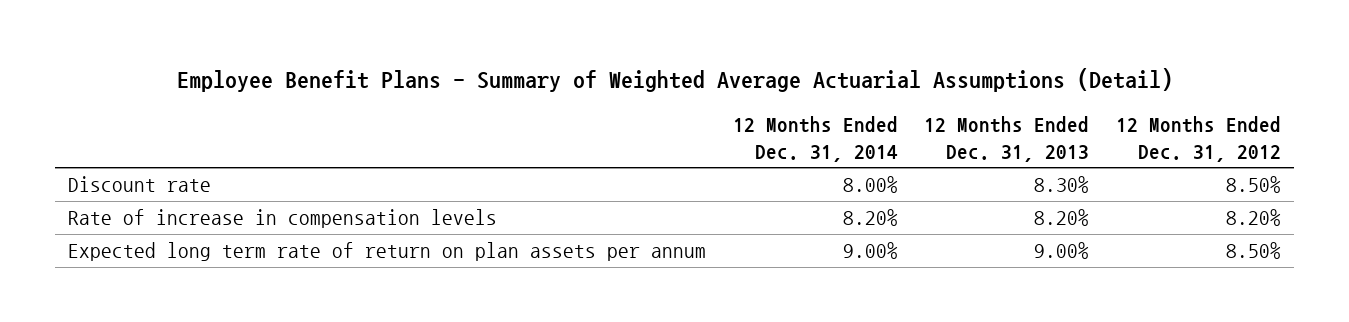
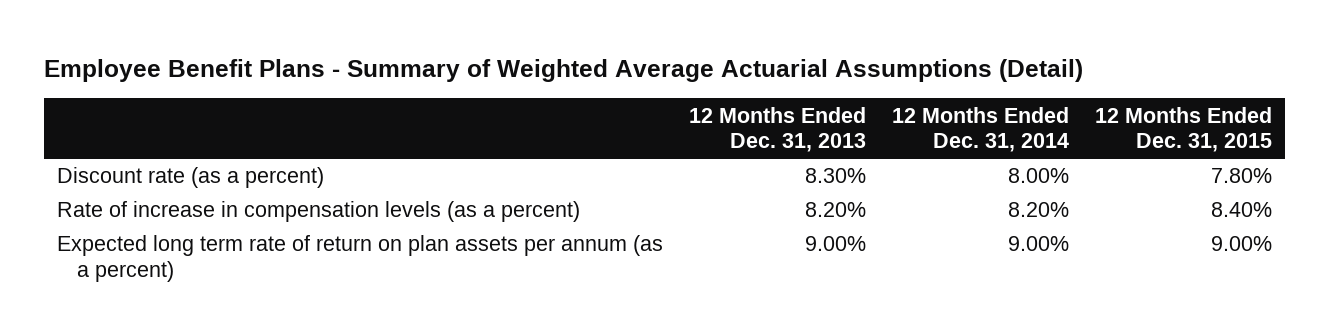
[1115,115,1281,162] 12 Months Ended Dec. 31, 2012 -> none
none -> [1095,106,1273,153] 12 Months Ended Dec. 31, 2015
[68,176,212,193] Discount rate -> [56,167,324,189] Discount rate (as a percent)
[68,209,498,229] Rate of increase in compensation levels -> [56,201,580,223] Rate of increase in compensation levels (as a percent)
[68,242,707,262] Expected long term rate of return on plan assets per annum -> [56,235,663,283] Expected long term rate of return on plan assets per annum (as a percent)

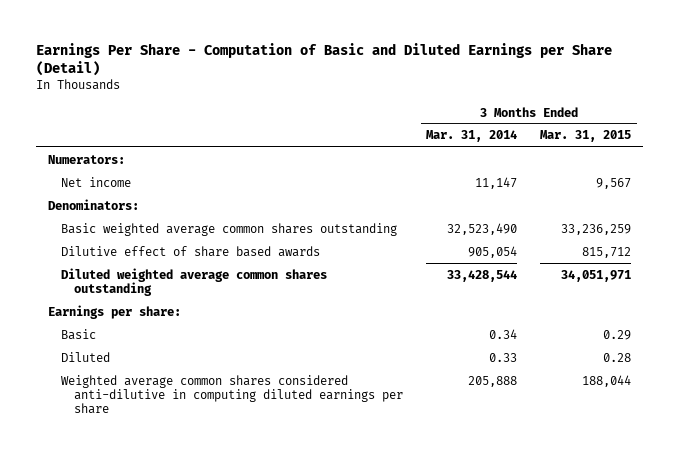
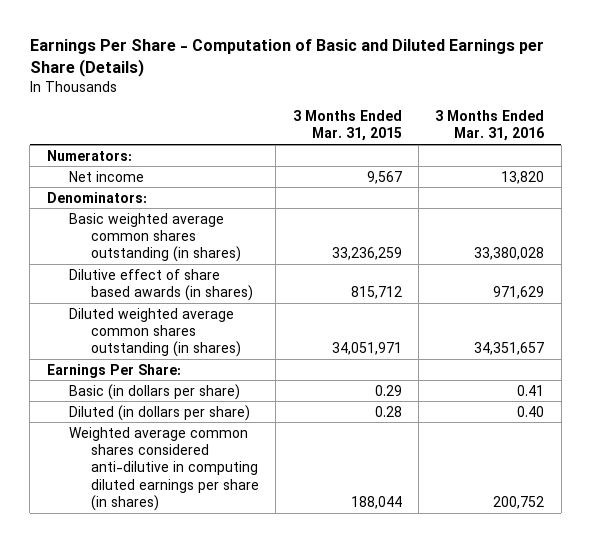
[36,42,613,77] Earnings Per Share - Computation of Basic and Diluted Earnings per Share (Detail) -> [29,39,544,77] Earnings Per Share - Computation of Basic and Diluted Earnings per Share (Details)
[426,130,518,143] Mar. 31, 2014 -> none
none -> [435,110,545,142] 3 Months Ended Mar. 31, 2016
[61,222,398,236] Basic weighted average common shares outstanding -> [68,212,241,263] Basic weighted average common shares outstanding (in shares)
[61,245,321,257] Dilutive effect of share based awards -> [68,268,253,301] Dilutive effect of share based awards (in shares)
[61,267,328,296] Diluted weighted average common shares outstanding -> [68,307,241,358] Diluted weighted average common shares outstanding (in shares)
[47,304,181,319] Earnings per share: -> [46,363,181,378] Earnings Per Share:
[61,328,97,340] Basic -> [68,383,240,400] Basic (in dollars per share)
[61,351,111,362] Diluted -> [68,404,250,421] Diluted (in dollars per share)
[61,374,404,415] Weighted average common shares considered anti-dilutive in computing diluted earnings per share -> [68,426,259,511] Weighted average common shares considered anti-dilutive in computing diluted earnings per share (in shares)

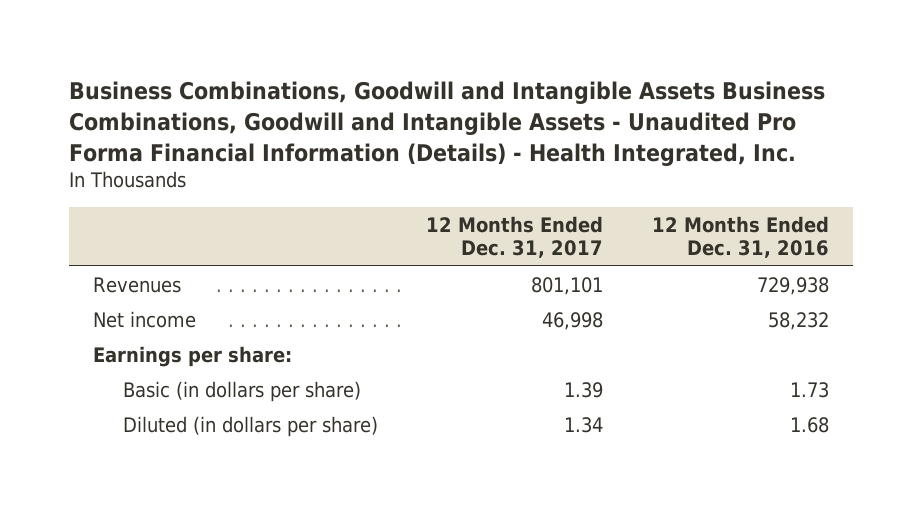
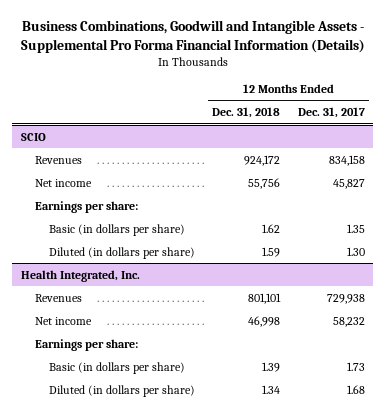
[68,81,825,166] Business Combinations, Goodwill and Intangible Assets Business Combinations, Goodwill and Intangible Assets - Unaudited Pro Forma Financial Information (Details) - Health Integrated, Inc. -> [20,19,365,53] Business Combinations, Goodwill and Intangible Assets - Supplemental Pro Forma Financial Information (Details)
[651,215,829,259] 12 Months Ended Dec. 31, 2016 -> none
none -> [212,107,281,119] Dec. 31, 2018
none -> [21,132,47,141] SCIO
[531,276,604,295] 801,101 -> [328,154,365,166] 834,158
[542,311,604,330] 46,998 -> [332,178,365,189] 45,827
[564,381,604,398] 1.39 -> [346,223,365,233] 1.35
[564,416,604,433] 1.34 -> [346,246,365,256] 1.30
none -> [21,269,141,282] Health Integrated, Inc.
none -> [35,293,83,302] Revenues
none -> [35,316,93,325] Net income
none -> [35,338,139,351] Earnings per share:
none -> [49,361,186,374] Basic (in dollars per share)
none -> [49,384,196,397] Diluted (in dollars per share)

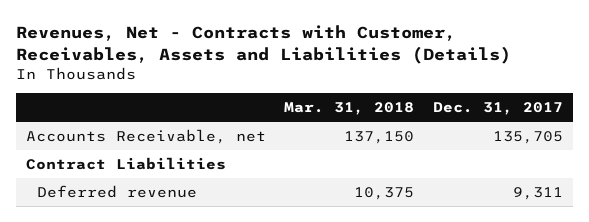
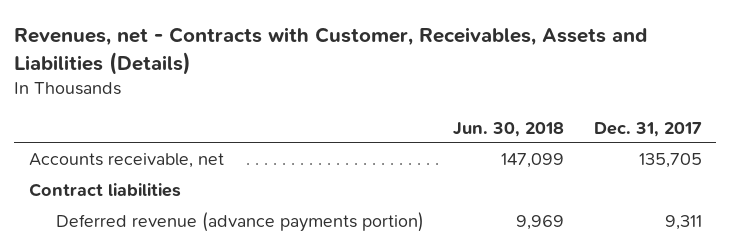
[16,24,512,64] Revenues, Net - Contracts with Customer, Receivables, Assets and Liabilities (Details) -> [14,27,648,76] Revenues, net - Contracts with Customer, Receivables, Assets and Liabilities (Details)
[284,101,415,115] Mar. 31, 2018 -> none
none -> [453,121,565,137] Jun. 30, 2018
[25,129,266,145] Accounts Receivable, net -> [29,153,225,169] Accounts receivable, net
[25,157,226,171] Contract Liabilities -> [29,183,182,198] Contract liabilities
[36,185,197,199] Deferred revenue -> [56,212,425,233] Deferred revenue (advance payments portion)

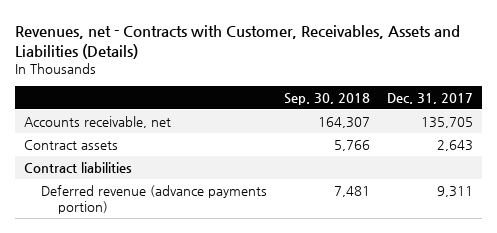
[453,121,565,137] Jun. 30, 2018 -> none
none -> [284,93,371,106] Sep. 30, 2018
none -> [23,139,118,150] Contract assets

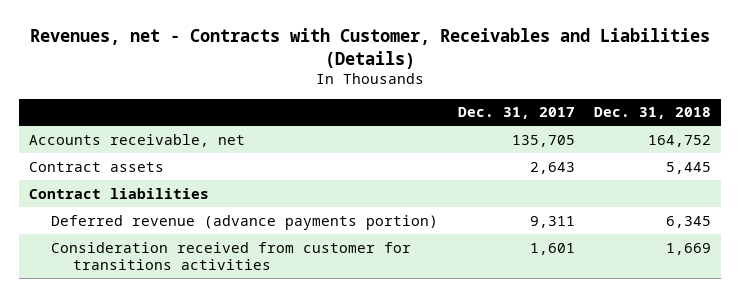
[15,24,461,59] Revenues, net - Contracts with Customer, Receivables, Assets and Liabilities (Details) -> [29,27,710,69] Revenues, net - Contracts with Customer, Receivables and Liabilities (Details)
[284,93,371,106] Sep. 30, 2018 -> none
none -> [594,107,712,120] Dec. 31, 2018
none -> [50,241,411,271] Consideration received from customer for transitions activities

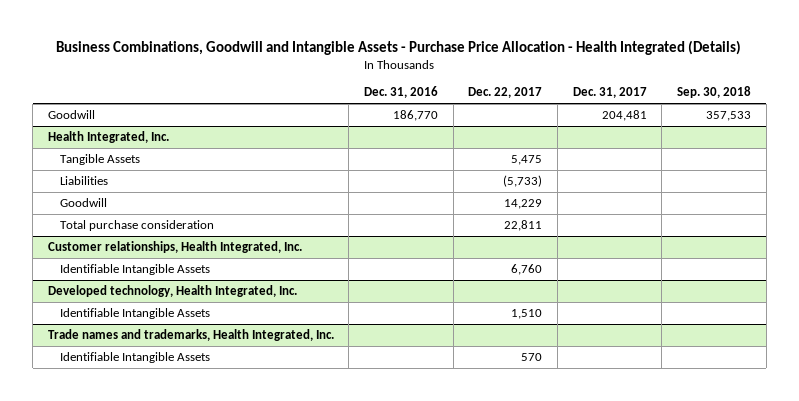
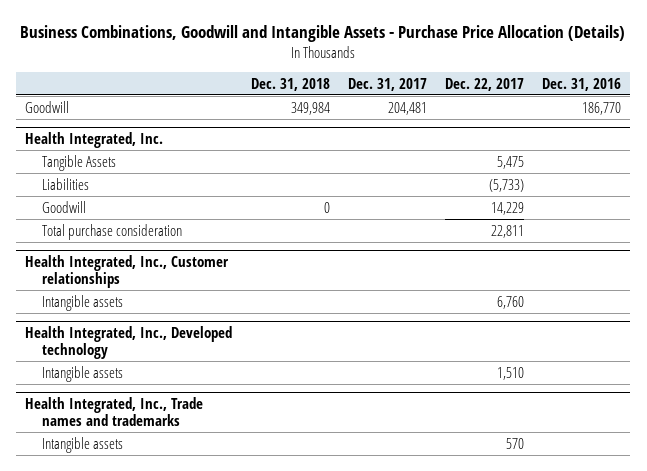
[56,40,742,56] Business Combinations, Goodwill and Intangible Assets - Purchase Price Allocation - Health Integrated (Details) -> [20,25,626,43] Business Combinations, Goodwill and Intangible Assets - Purchase Price Allocation (Details)
[676,86,751,99] Sep. 30, 2018 -> none
none -> [250,77,330,91] Dec. 31, 2018
[47,241,302,254] Customer relationships, Health Integrated, Inc. -> [25,255,230,289] Health Integrated, Inc., Customer relationships
[60,264,211,276] Identifiable Intangible Assets -> [41,294,123,311] Intangible assets
[47,285,297,298] Developed technology, Health Integrated, Inc. -> [25,326,233,360] Health Integrated, Inc., Developed technology
[60,308,211,320] Identifiable Intangible Assets -> [41,365,123,382] Intangible assets
[47,329,334,342] Trade names and trademarks, Health Integrated, Inc. -> [25,397,204,427] Health Integrated, Inc., Trade names and trademarks
[60,352,211,364] Identifiable Intangible Assets -> [41,436,123,453] Intangible assets

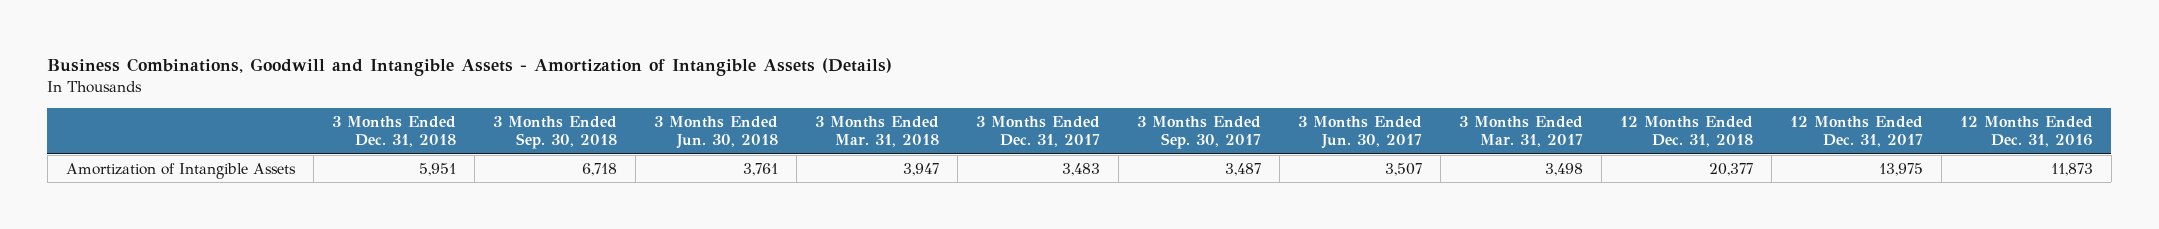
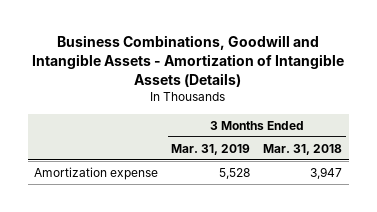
[331,115,456,148] 3 Months Ended Dec. 31, 2018 -> none
[492,115,617,150] 3 Months Ended Sep. 30, 2018 -> none
[653,115,778,150] 3 Months Ended Jun. 30, 2018 -> none
[975,115,1100,148] 3 Months Ended Dec. 31, 2017 -> none
[1136,115,1261,150] 3 Months Ended Sep. 30, 2017 -> none
[1297,115,1422,150] 3 Months Ended Jun. 30, 2017 -> none
[1458,115,1583,148] 3 Months Ended Mar. 31, 2017 -> none
[1619,115,1753,148] 12 Months Ended Dec. 31, 2018 -> none
[1789,115,1923,148] 12 Months Ended Dec. 31, 2017 -> none
[1959,115,2093,148] 12 Months Ended Dec. 31, 2016 -> none
none -> [171,143,251,155] Mar. 31, 2019
[65,162,296,179] Amortization of Intangible Assets -> [34,167,159,181] Amortization expense

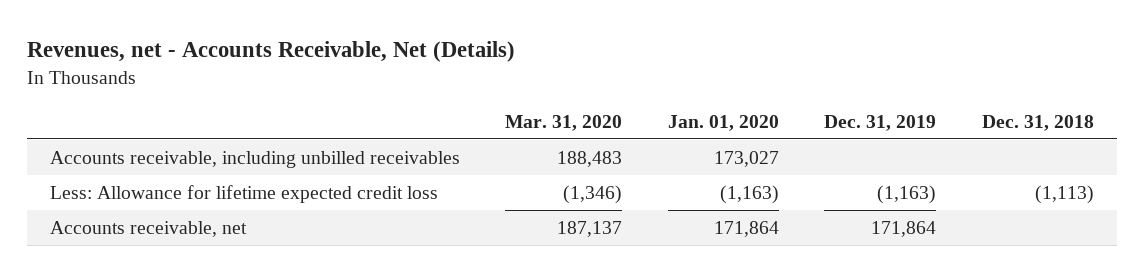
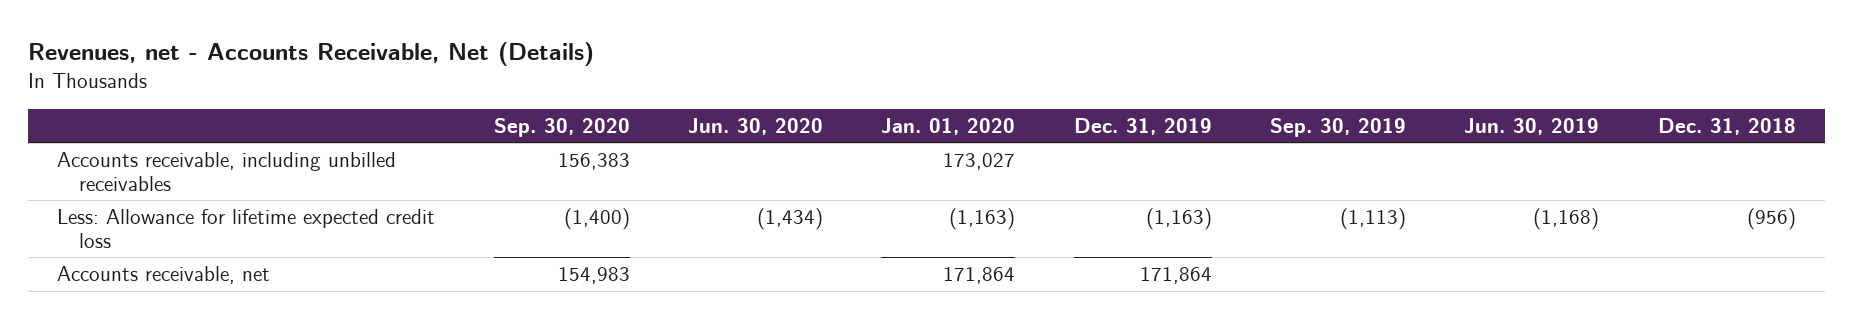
[505,114,623,131] Mar. 31, 2020 -> none
none -> [493,117,630,137] Sep. 30, 2020
none -> [687,117,823,135] Jun. 30, 2020
none -> [1270,117,1407,137] Sep. 30, 2019
none -> [1464,117,1600,135] Jun. 30, 2019
[1035,184,1095,204] (1,113) -> [1746,207,1796,230] (956)

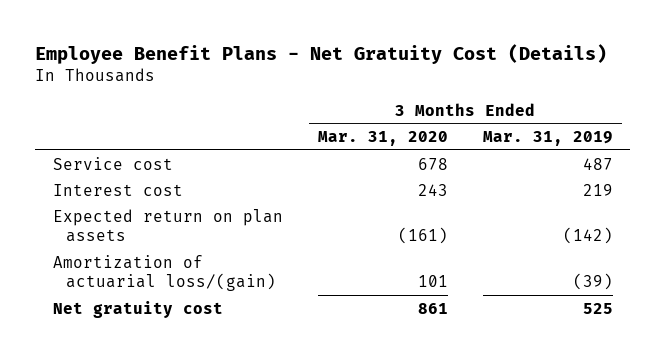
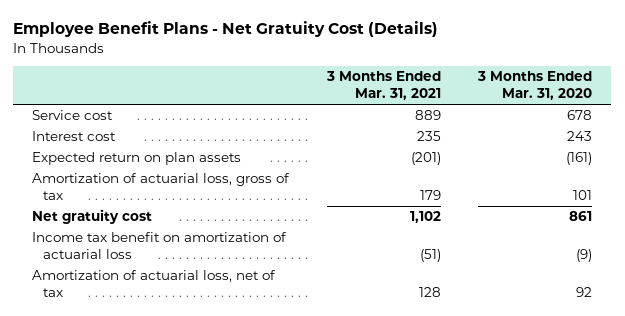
[482,130,613,146] Mar. 31, 2019 -> none
none -> [325,71,441,101] 3 Months Ended Mar. 31, 2021
[52,254,277,292] Amortization of actuarial loss/(gain) -> [32,173,291,201] Amortization of actuarial loss, gross of tax
none -> [32,232,288,260] Income tax benefit on amortization of actuarial loss
none -> [32,270,277,298] Amortization of actuarial loss, net of tax

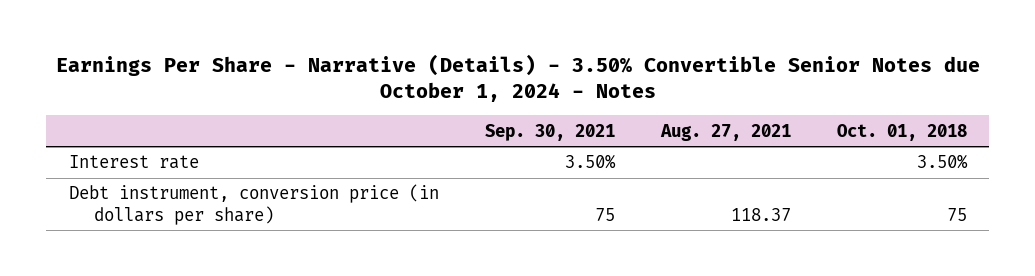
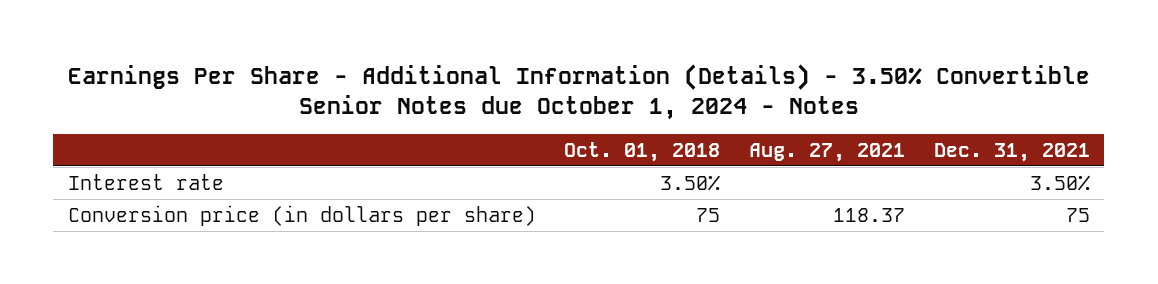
[55,54,980,103] Earnings Per Share - Narrative (Details) - 3.50% Convertible Senior Notes due October 1, 2024 - Notes -> [67,63,1090,121] Earnings Per Share - Additional Information (Details) - 3.50% Convertible Senior Notes due October 1, 2024 - Notes
[484,123,615,141] Sep. 30, 2021 -> none
none -> [933,142,1090,162] Dec. 31, 2021
[68,184,439,225] Debt instrument, conversion price (in dollars per share) -> [67,204,536,226] Conversion price (in dollars per share)

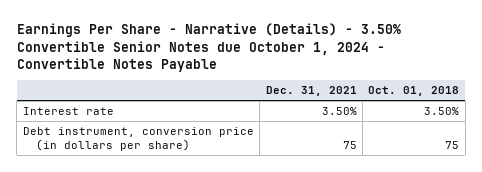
[67,63,1090,121] Earnings Per Share - Additional Information (Details) - 3.50% Convertible Senior Notes due October 1, 2024 - Notes -> [16,23,401,72] Earnings Per Share - Narrative (Details) - 3.50% Convertible Senior Notes due October 1, 2024 - Convertible Notes Payable
[749,142,906,162] Aug. 27, 2021 -> none
[67,204,536,226] Conversion price (in dollars per share) -> [22,127,254,151] Debt instrument, conversion price (in dollars per share)

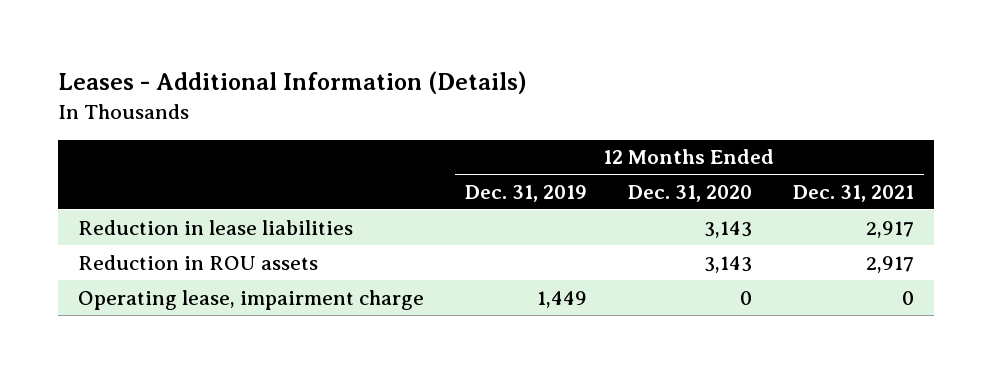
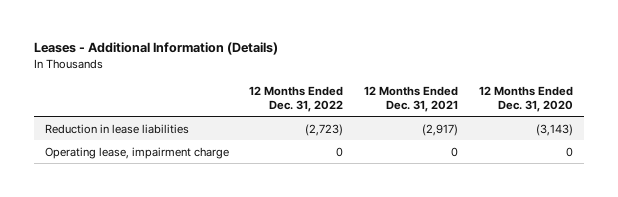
[464,184,587,202] Dec. 31, 2019 -> none
none -> [249,85,344,112] 12 Months Ended Dec. 31, 2022
[78,254,319,270] Reduction in ROU assets -> none
[703,220,752,238] 3,143 -> [536,123,574,136] (3,143)
[865,220,914,238] 2,917 -> [422,123,459,136] (2,917)

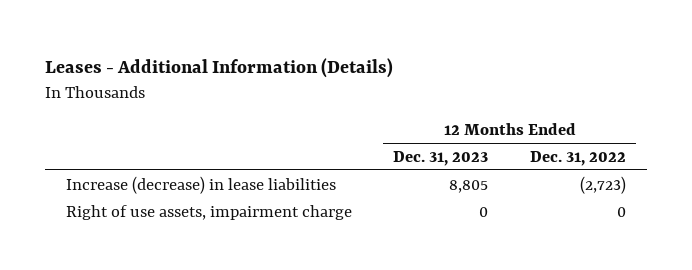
[364,85,459,112] 12 Months Ended Dec. 31, 2021 -> none
[479,85,574,112] 12 Months Ended Dec. 31, 2020 -> none
none -> [393,150,489,166] Dec. 31, 2023
[44,123,189,134] Reduction in lease liabilities -> [65,175,336,194] Increase (decrease) in lease liabilities
[44,146,229,159] Operating lease, impairment charge -> [65,204,352,220] Right of use assets, impairment charge

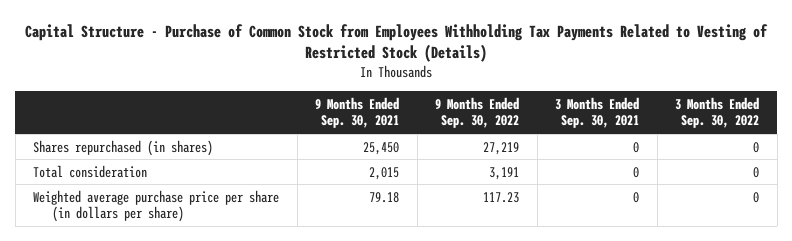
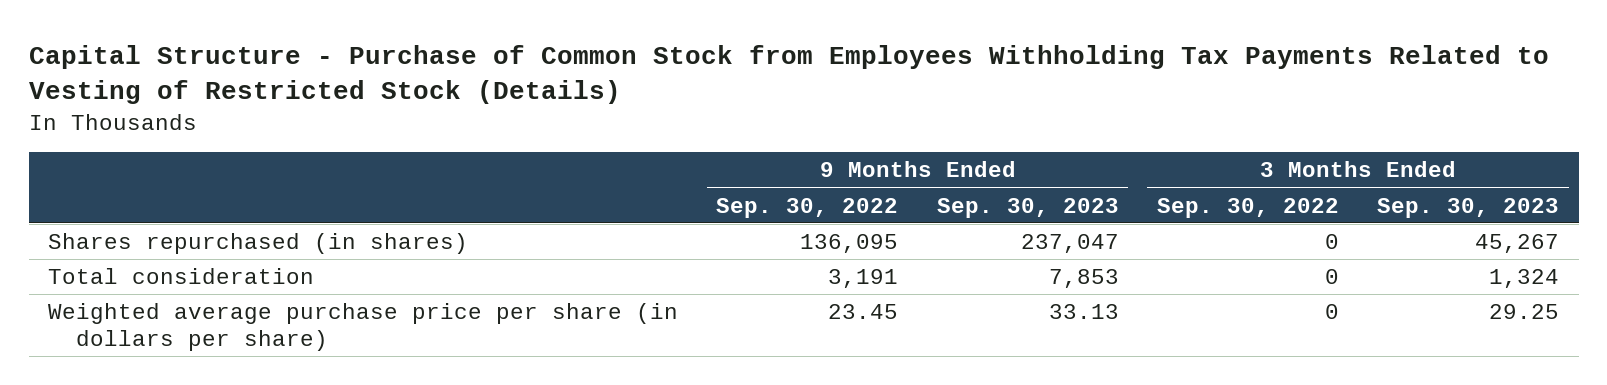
[315,96,400,129] 9 Months Ended Sep. 30, 2021 -> none
[555,96,640,129] 3 Months Ended Sep. 30, 2021 -> none
none -> [936,197,1119,218] Sep. 30, 2023
none -> [1377,197,1560,218] Sep. 30, 2023
[483,141,520,155] 27,219 -> [800,234,899,254] 136,095
[483,191,520,203] 117.23 -> [828,304,899,320] 23.45

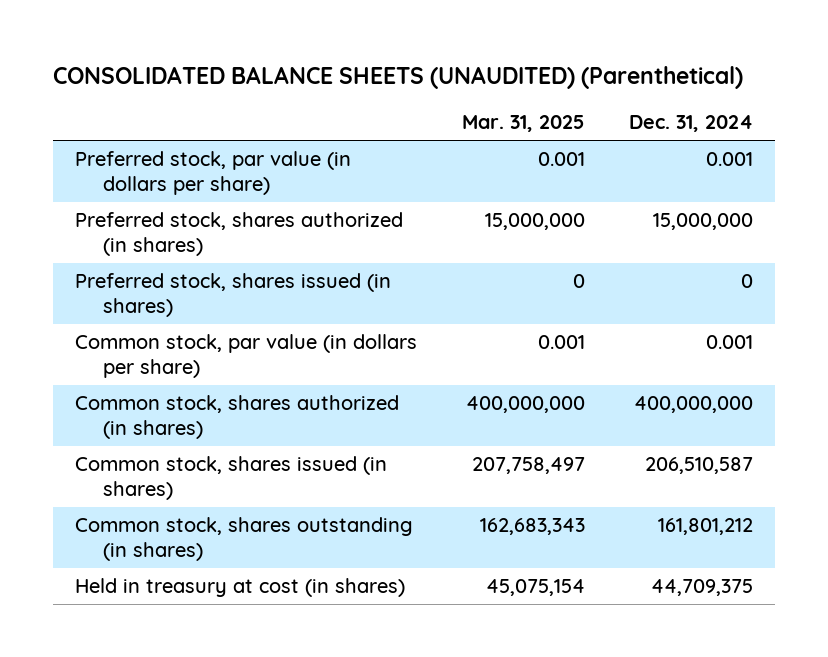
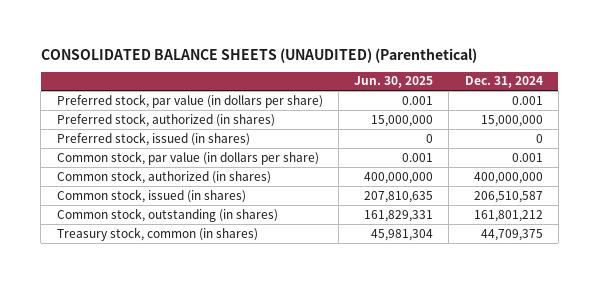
[461,115,585,133] Mar. 31, 2025 -> none
none -> [354,76,434,89] Jun. 30, 2025
[75,212,404,256] Preferred stock, shares authorized (in shares) -> [56,112,275,127] Preferred stock, authorized (in shares)
[75,273,392,317] Preferred stock, shares issued (in shares) -> [56,131,250,146] Preferred stock, issued (in shares)
[75,395,400,439] Common stock, shares authorized (in shares) -> [56,169,271,184] Common stock, authorized (in shares)
[75,456,388,500] Common stock, shares issued (in shares) -> [56,188,246,203] Common stock, issued (in shares)
[75,517,414,561] Common stock, shares outstanding (in shares) -> [56,207,278,222] Common stock, outstanding (in shares)
[75,578,406,598] Held in treasury at cost (in shares) -> [56,226,258,241] Treasury stock, common (in shares)

